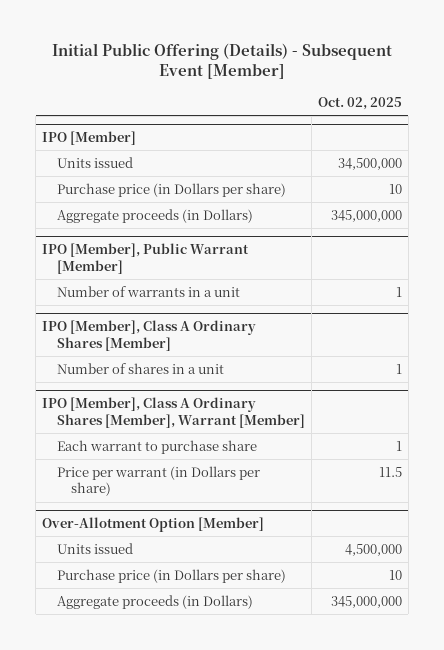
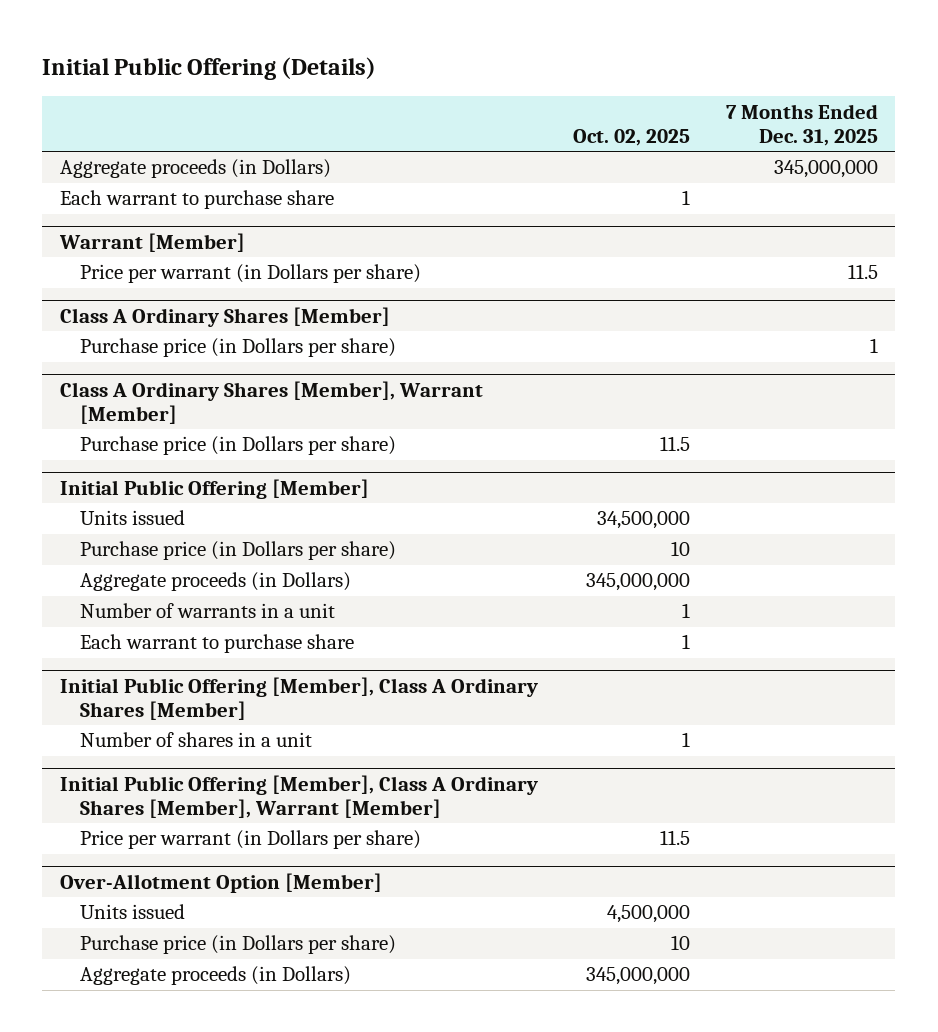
[52,42,393,80] Initial Public Offering (Details) - Subsequent Event [Member] -> [42,56,377,80] Initial Public Offering (Details)
none -> [725,103,878,146] 7 Months Ended Dec. 31, 2025
none -> [60,159,332,179] Aggregate proceeds (in Dollars)
none -> [60,190,335,210] Each warrant to purchase share
none -> [59,232,246,252] Warrant [Member]
none -> [79,264,421,284] Price per warrant (in Dollars per share)
none -> [60,306,391,327] Class A Ordinary Shares [Member]
none -> [79,338,396,358] Purchase price (in Dollars per share)
none -> [60,380,484,425] Class A Ordinary Shares [Member], Warrant [Member]
none -> [79,436,396,456] Purchase price (in Dollars per share)
[42,131,137,146] IPO [Member] -> [60,478,370,499] Initial Public Offering [Member]
[42,243,250,274] IPO [Member], Public Warrant [Member] -> none
[42,320,257,351] IPO [Member], Class A Ordinary Shares [Member] -> none
[56,362,224,374] Number of shares in a unit -> none
[42,397,305,428] IPO [Member], Class A Ordinary Shares [Member], Warrant [Member] -> none
none -> [60,676,539,721] Initial Public Offering [Member], Class A Ordinary Shares [Member]
none -> [79,732,312,748] Number of shares in a unit
none -> [60,774,539,819] Initial Public Offering [Member], Class A Ordinary Shares [Member], Warrant [Member]

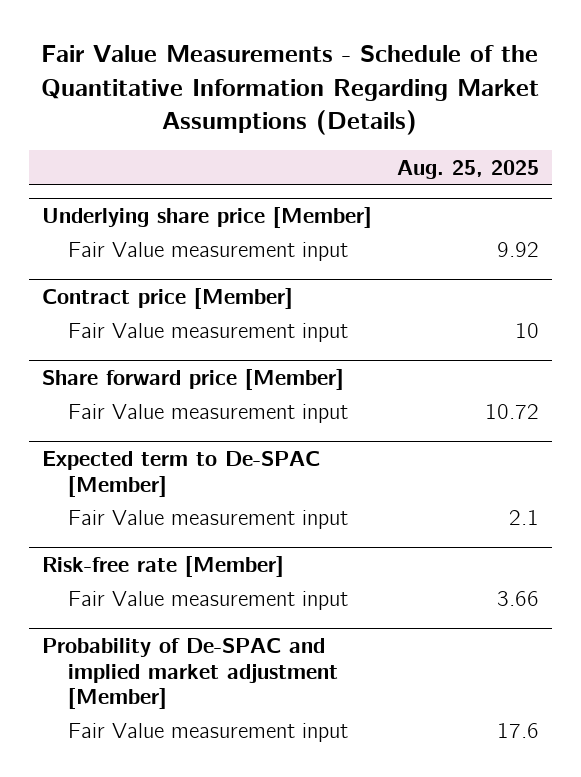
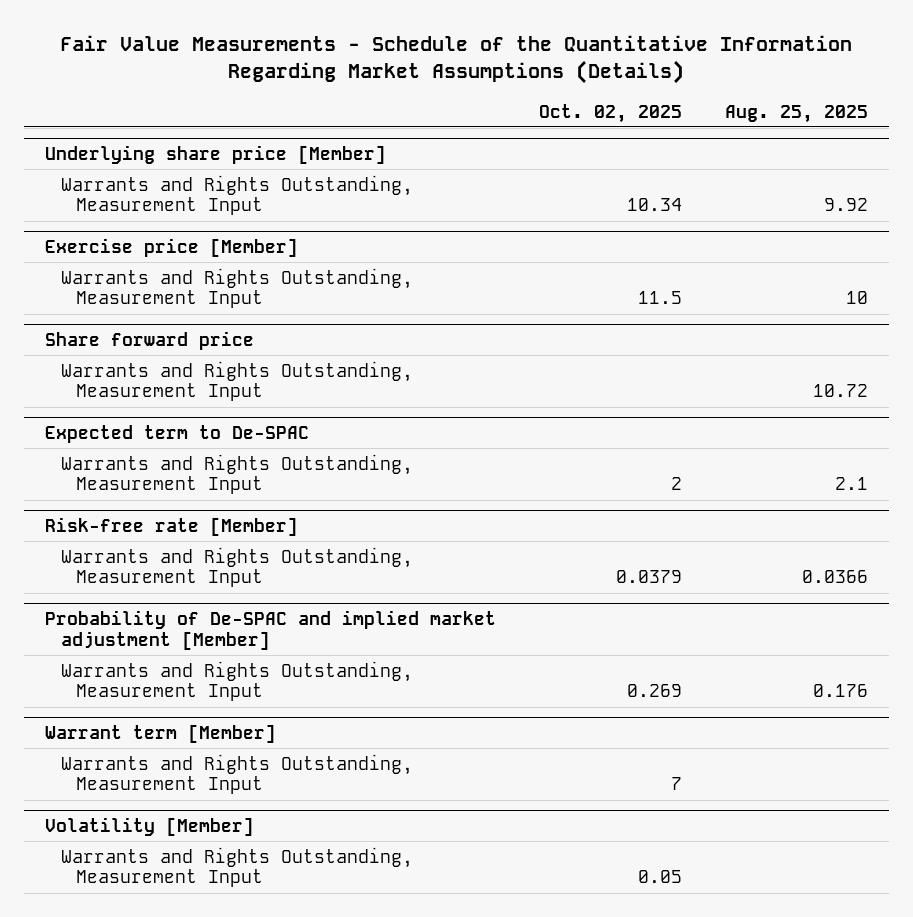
none -> [538,103,682,123] Oct. 02, 2025
[68,242,349,262] Fair Value measurement input -> [60,174,413,216] Warrants and Rights Outstanding, Measurement Input
[41,288,293,310] Contract price [Member] -> [45,238,299,258] Exercise price [Member]
[68,323,349,343] Fair Value measurement input -> [60,267,413,309] Warrants and Rights Outstanding, Measurement Input
[41,369,344,391] Share forward price [Member] -> [45,331,255,351] Share forward price
[68,404,349,424] Fair Value measurement input -> [60,360,413,402] Warrants and Rights Outstanding, Measurement Input
[41,451,320,497] Expected term to De-SPAC [Member] -> [45,425,310,444] Expected term to De-SPAC
[68,510,349,530] Fair Value measurement input -> [60,453,413,495] Warrants and Rights Outstanding, Measurement Input
[68,591,349,611] Fair Value measurement input -> [60,546,413,588] Warrants and Rights Outstanding, Measurement Input
[497,591,540,607] 3.66 -> [801,570,868,584] 0.0366
[68,723,349,743] Fair Value measurement input -> [60,660,413,702] Warrants and Rights Outstanding, Measurement Input
[497,723,540,739] 17.6 -> [812,684,868,698] 0.176
none -> [45,724,277,744] Warrant term [Member]
none -> [60,753,413,795] Warrants and Rights Outstanding, Measurement Input
none -> [45,817,255,837] Volatility [Member]
none -> [60,846,413,888] Warrants and Rights Outstanding, Measurement Input

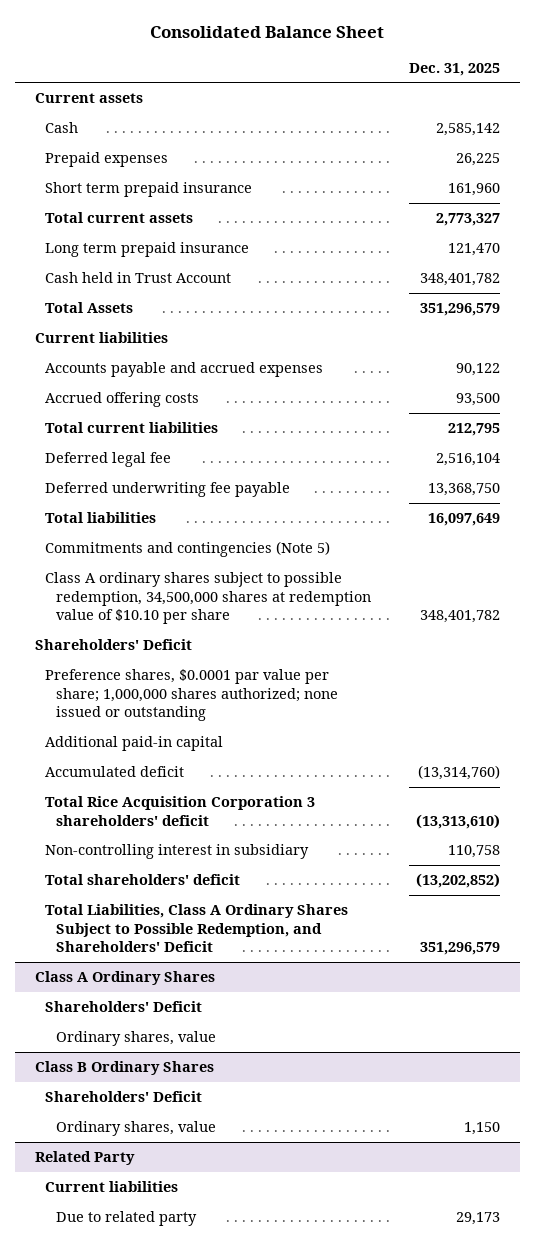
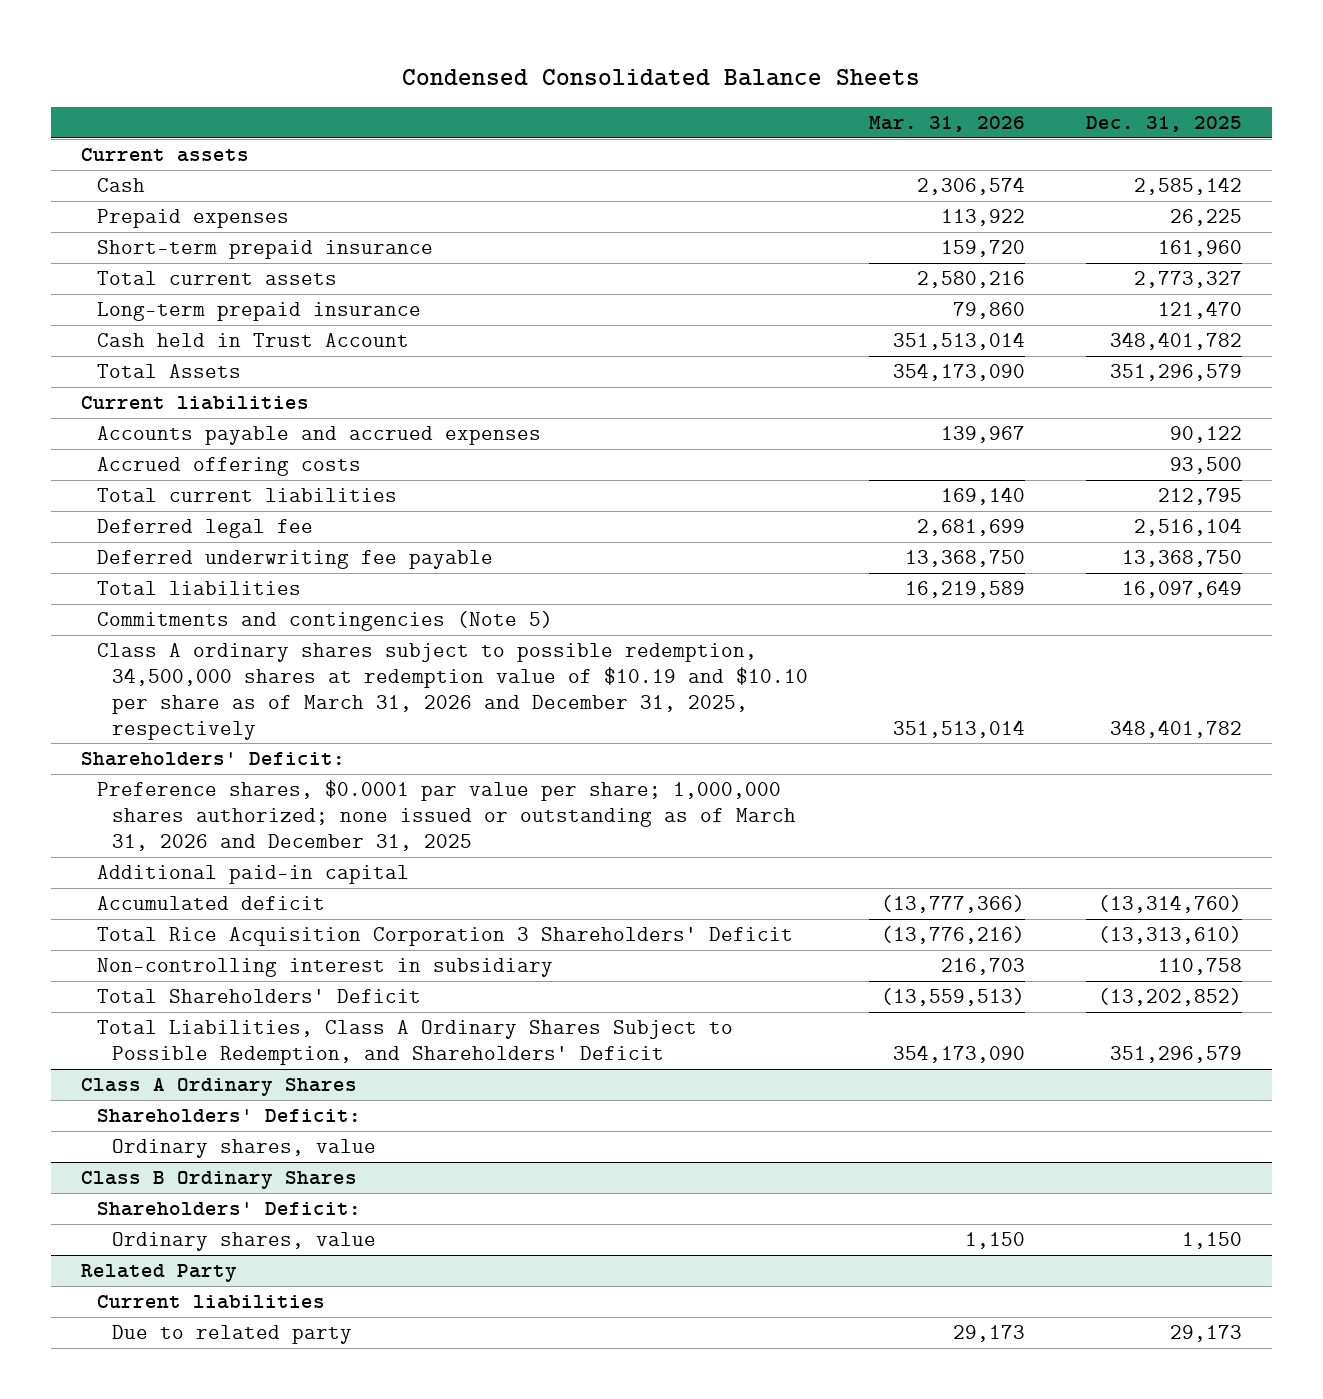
[150,26,385,39] Consolidated Balance Sheet -> [402,68,921,86] Condensed Consolidated Balance Sheets
none -> [868,115,1025,132] Mar. 31, 2026
[45,182,253,198] Short term prepaid insurance -> [96,240,433,260] Short-term prepaid insurance
[45,242,250,258] Long term prepaid insurance -> [96,302,421,322] Long-term prepaid insurance
[45,572,372,625] Class A ordinary shares subject to possible redemption, 34,500,000 shares at redemption value of $10.10 per share -> [96,643,809,740] Class A ordinary shares subject to possible redemption, 34,500,000 shares at redemption value of $10.19 and $10.10 per share as of March 31, 2026 and December 31, 2025, respectively
[34,639,192,651] Shareholders' Deficit -> [81,752,346,767] Shareholders' Deficit:
[45,669,339,722] Preference shares, $0.0001 par value per share; 1,000,000 shares authorized; none issued or outstanding -> [96,780,797,851] Preference shares, $0.0001 par value per share; 1,000,000 shares authorized; none issued or outstanding as of March 31, 2026 and December 31, 2025
[45,796,316,826] Total Rice Acquisition Corporation 3 shareholders' deficit -> [96,927,793,947] Total Rice Acquisition Corporation 3 Shareholders' Deficit
[45,874,241,886] Total shareholders' deficit -> [96,989,421,1004] Total Shareholders' Deficit
[45,1001,203,1013] Shareholders' Deficit -> [96,1109,361,1124] Shareholders' Deficit:
[45,1091,203,1103] Shareholders' Deficit -> [96,1202,361,1217] Shareholders' Deficit:

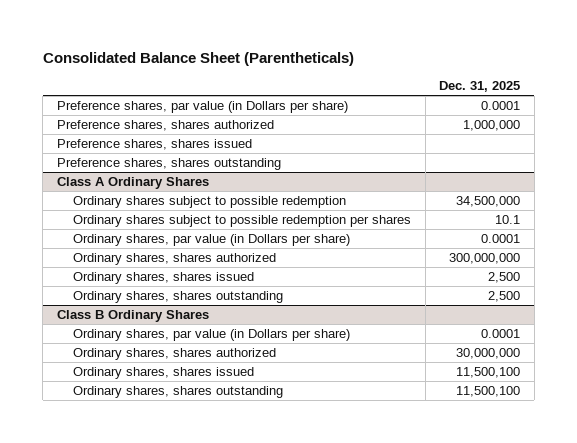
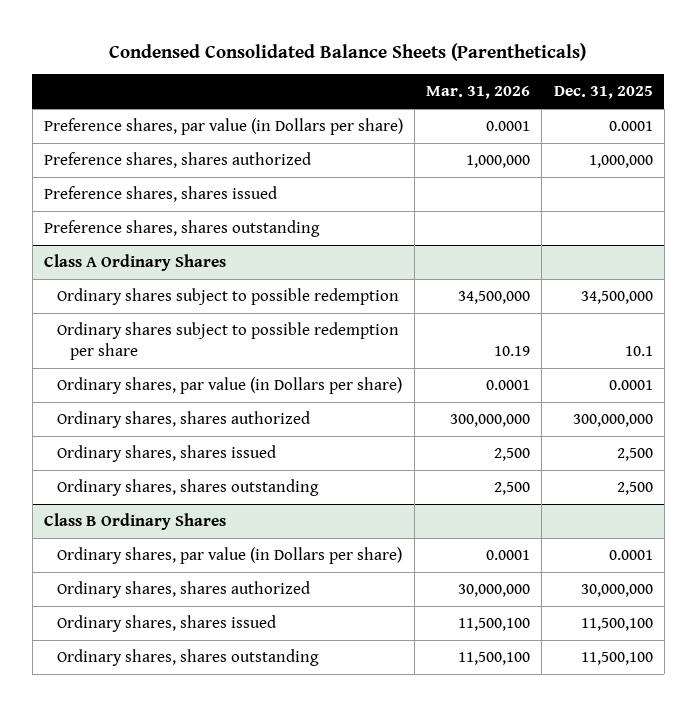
[42,52,354,67] Consolidated Balance Sheet (Parentheticals) -> [109,42,587,61] Condensed Consolidated Balance Sheets (Parentheticals)
none -> [426,86,531,100] Mar. 31, 2026
[73,215,412,228] Ordinary shares subject to possible redemption per shares -> [56,322,399,361] Ordinary shares subject to possible redemption per share

